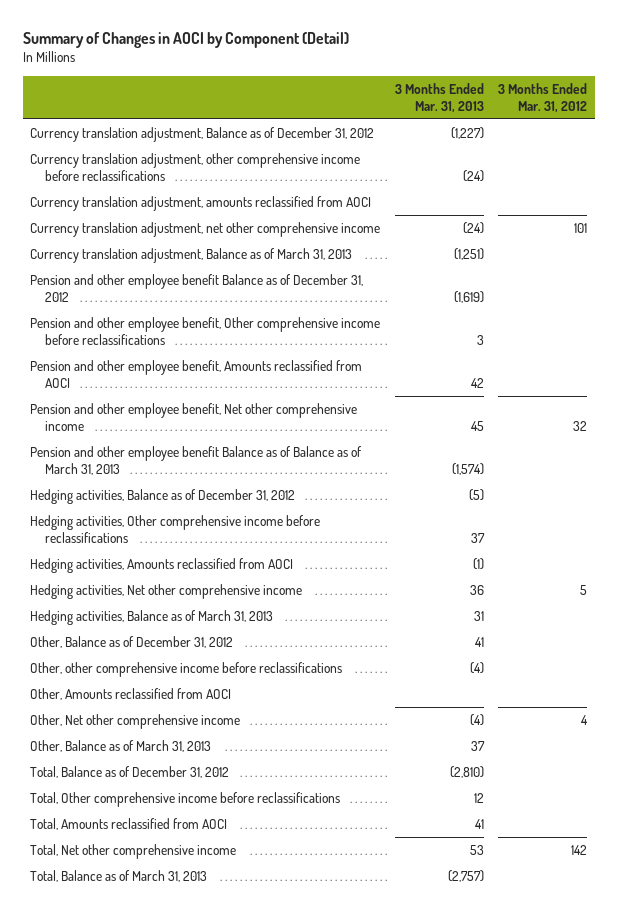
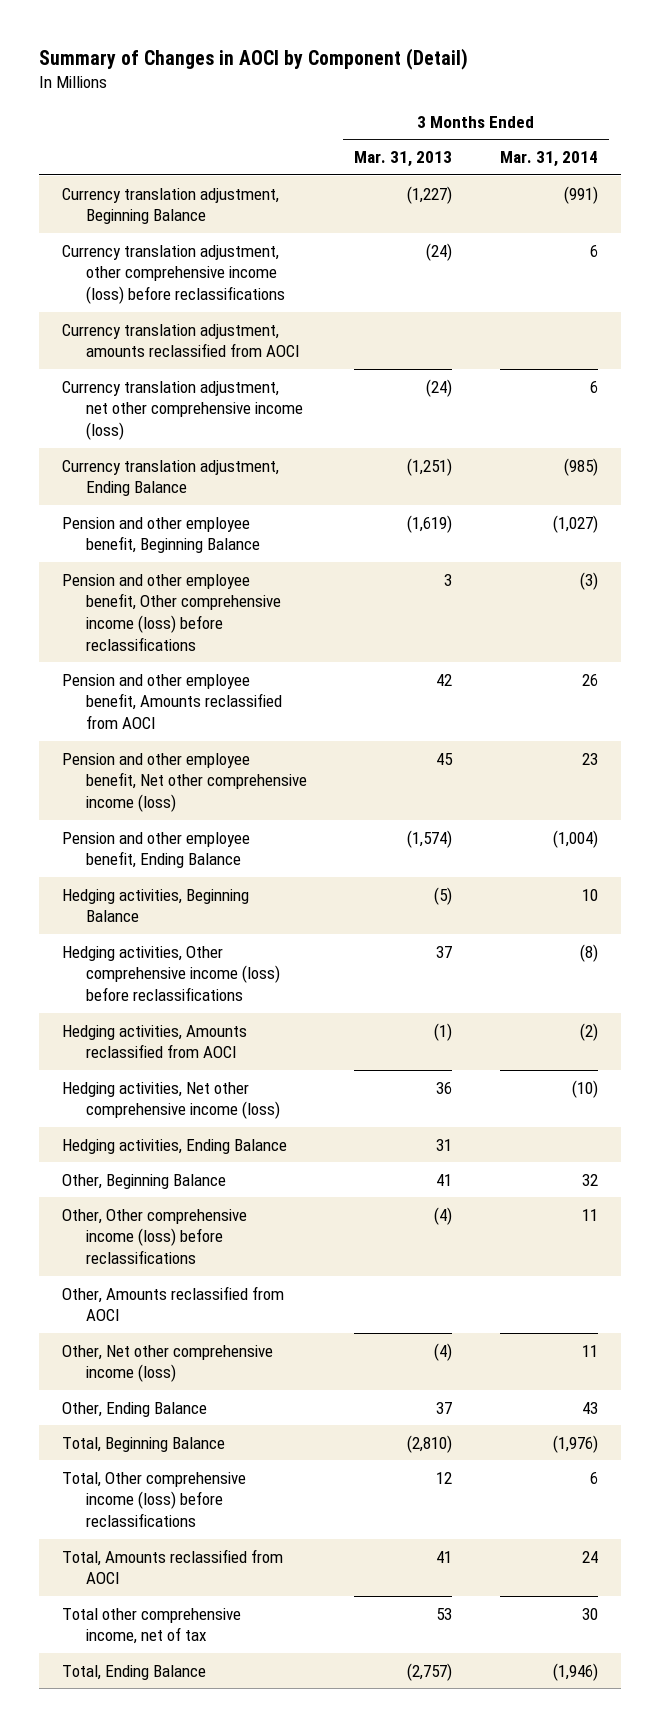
[498,82,588,113] 3 Months Ended Mar. 31, 2012 -> none
none -> [499,151,598,168] Mar. 31, 2014
[30,127,375,143] Currency translation adjustment, Balance as of December 31, 2012 -> [62,187,280,225] Currency translation adjustment, Beginning Balance
[30,153,361,181] Currency translation adjustment, other comprehensive income before reclassifications -> [62,244,286,304] Currency translation adjustment, other comprehensive income (loss) before reclassifications
[30,222,381,238] Currency translation adjustment, net other comprehensive income -> [62,380,304,440] Currency translation adjustment, net other comprehensive income (loss)
[30,248,353,264] Currency translation adjustment, Balance as of March 31, 2013 -> [62,459,280,497] Currency translation adjustment, Ending Balance
[30,274,364,302] Pension and other employee benefit Balance as of December 31, 2012 -> [62,516,261,554] Pension and other employee benefit, Beginning Balance
[30,317,381,345] Pension and other employee benefit, Other comprehensive income before reclassifications -> [62,573,282,651] Pension and other employee benefit, Other comprehensive income (loss) before reclassifications
[30,403,358,431] Pension and other employee benefit, Net other comprehensive income -> [62,752,308,812] Pension and other employee benefit, Net other comprehensive income (loss)
[30,446,363,475] Pension and other employee benefit Balance as of Balance as of March 31, 2013 -> [62,831,251,869] Pension and other employee benefit, Ending Balance
[30,489,296,505] Hedging activities, Balance as of December 31, 2012 -> [62,888,250,923] Hedging activities, Beginning Balance
[30,515,321,543] Hedging activities, Other comprehensive income before reclassifications -> [62,945,281,1001] Hedging activities, Other comprehensive income (loss) before reclassifications
[30,584,303,600] Hedging activities, Net other comprehensive income -> [62,1081,281,1120] Hedging activities, Net other comprehensive income (loss)
[30,610,274,626] Hedging activities, Balance as of March 31, 2013 -> [62,1138,288,1154] Hedging activities, Ending Balance
[30,636,234,649] Other, Balance as of December 31, 2012 -> [62,1173,227,1189] Other, Beginning Balance
[30,662,343,678] Other, other comprehensive income before reclassifications -> [62,1208,248,1264] Other, Other comprehensive income (loss) before reclassifications
[30,714,241,730] Other, Net other comprehensive income -> [62,1344,274,1383] Other, Net other comprehensive income (loss)
[30,740,212,753] Other, Balance as of March 31, 2013 -> [62,1401,208,1417] Other, Ending Balance
[30,766,230,779] Total, Balance as of December 31, 2012 -> [62,1436,226,1452] Total, Beginning Balance
[30,792,341,808] Total, Other comprehensive income before reclassifications -> [62,1471,247,1527] Total, Other comprehensive income (loss) before reclassifications
[30,844,237,860] Total, Net other comprehensive income -> [62,1607,242,1645] Total other comprehensive income, net of tax
[30,870,208,883] Total, Balance as of March 31, 2013 -> [62,1664,207,1680] Total, Ending Balance

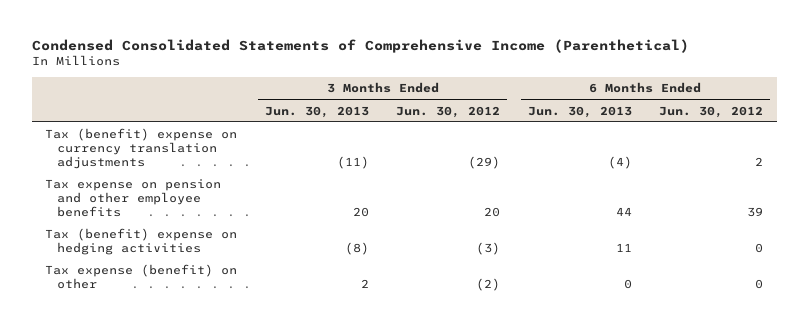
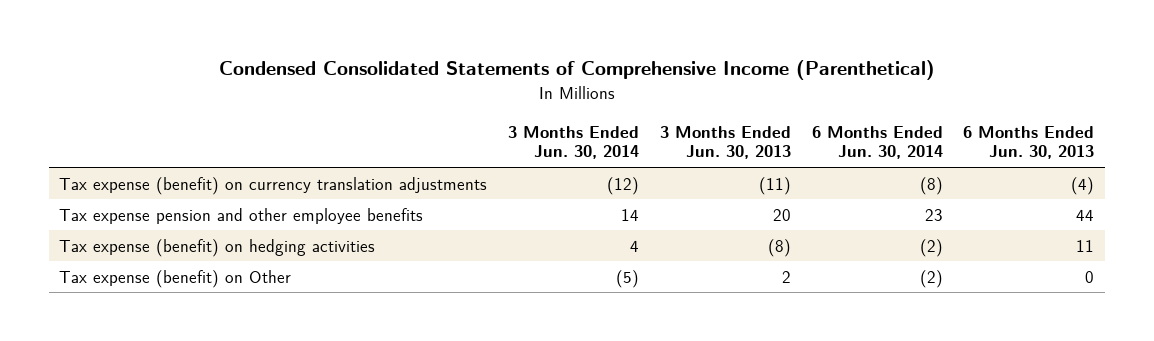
[396,105,501,118] Jun. 30, 2012 -> none
[659,105,764,118] Jun. 30, 2012 -> none
none -> [507,125,639,160] 3 Months Ended Jun. 30, 2014
none -> [811,125,943,160] 6 Months Ended Jun. 30, 2014
[45,128,238,169] Tax (benefit) expense on currency translation adjustments -> [59,176,488,195] Tax expense (benefit) on currency translation adjustments
[45,179,222,217] Tax expense on pension and other employee benefits -> [59,207,424,224] Tax expense pension and other employee benefits
[45,228,238,256] Tax (benefit) expense on hedging activities -> [59,238,376,257] Tax expense (benefit) on hedging activities
[45,264,238,290] Tax expense (benefit) on other -> [59,269,292,288] Tax expense (benefit) on Other

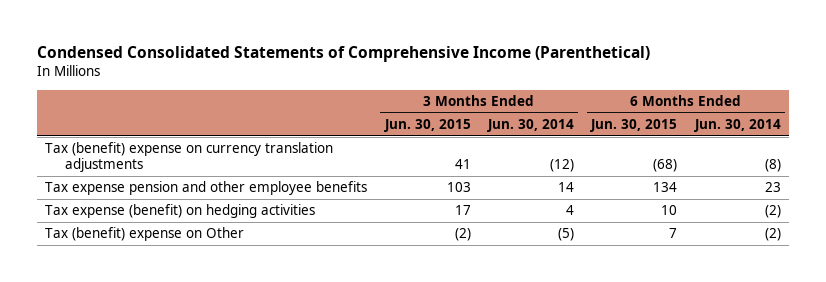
[659,125,791,160] 3 Months Ended Jun. 30, 2013 -> none
[963,125,1095,160] 6 Months Ended Jun. 30, 2013 -> none
none -> [383,118,471,132] Jun. 30, 2015
none -> [590,118,678,132] Jun. 30, 2015
[59,176,488,195] Tax expense (benefit) on currency translation adjustments -> [45,142,334,173] Tax (benefit) expense on currency translation adjustments
[59,269,292,288] Tax expense (benefit) on Other -> [45,227,245,242] Tax (benefit) expense on Other

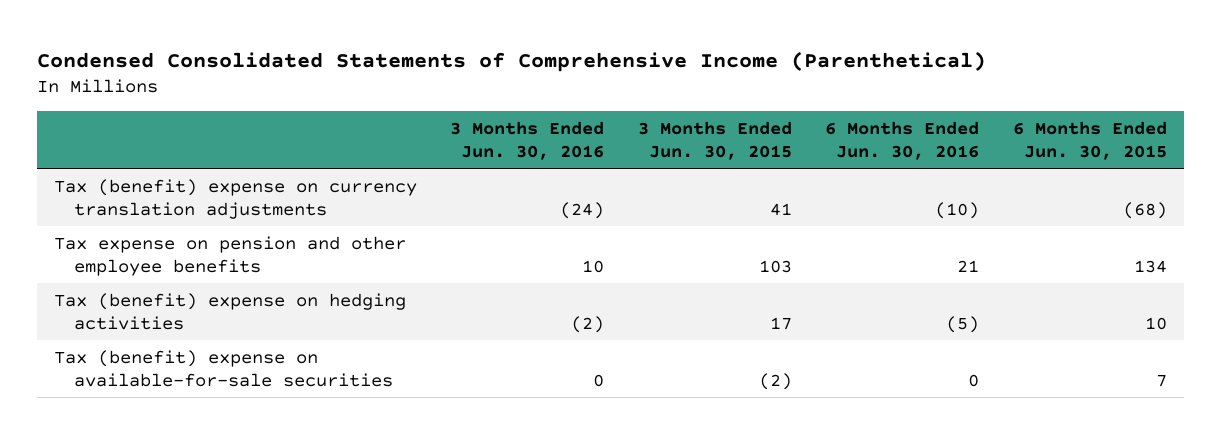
[486,118,574,132] Jun. 30, 2014 -> none
[693,118,781,132] Jun. 30, 2014 -> none
none -> [450,121,605,161] 3 Months Ended Jun. 30, 2016
none -> [825,121,980,161] 6 Months Ended Jun. 30, 2016
[45,181,368,196] Tax expense pension and other employee benefits -> [53,235,406,276] Tax expense on pension and other employee benefits
[45,204,316,219] Tax expense (benefit) on hedging activities -> [53,292,406,330] Tax (benefit) expense on hedging activities
[45,227,245,242] Tax (benefit) expense on Other -> [53,349,393,387] Tax (benefit) expense on available-for-sale securities

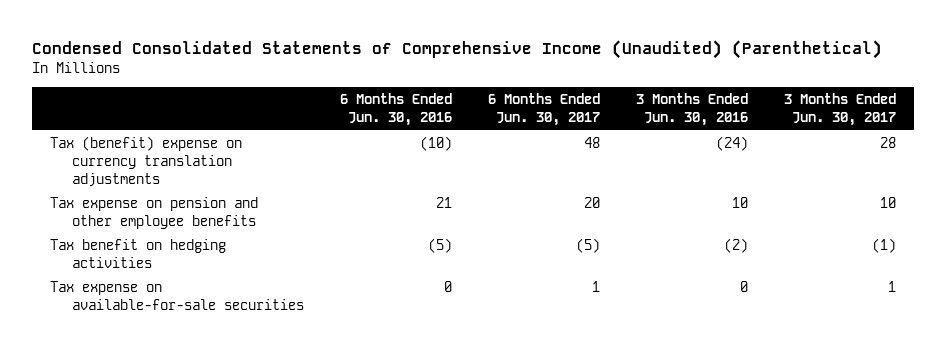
[36,50,986,72] Condensed Consolidated Statements of Comprehensive Income (Parenthetical) -> [32,40,883,60] Condensed Consolidated Statements of Comprehensive Income (Unaudited) (Parenthetical)
[637,121,792,161] 3 Months Ended Jun. 30, 2015 -> none
[1012,121,1167,161] 6 Months Ended Jun. 30, 2015 -> none
none -> [487,93,600,127] 6 Months Ended Jun. 30, 2017
none -> [784,93,897,127] 3 Months Ended Jun. 30, 2017
[53,292,406,330] Tax (benefit) expense on hedging activities -> [50,239,227,268] Tax benefit on hedging activities
[53,349,393,387] Tax (benefit) expense on available-for-sale securities -> [50,281,304,310] Tax expense on available-for-sale securities

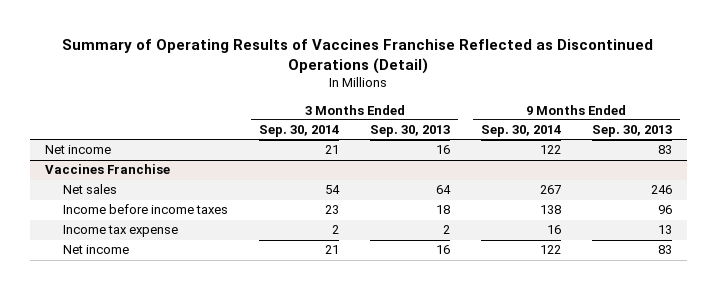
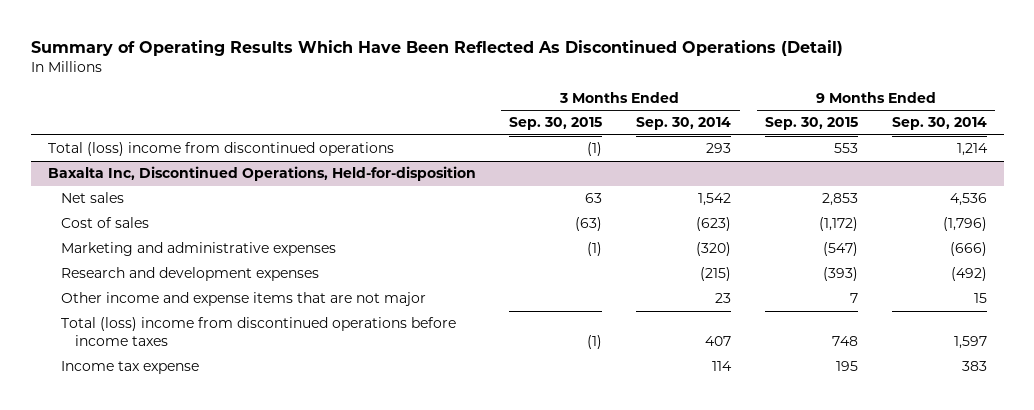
[62,38,654,74] Summary of Operating Results of Vaccines Franchise Reflected as Discontinued Operations (Detail) -> [30,39,843,56] Summary of Operating Results Which Have Been Reflected As Discontinued Operations (Detail)
[370,125,451,138] Sep. 30, 2013 -> none
[591,125,672,138] Sep. 30, 2013 -> none
none -> [509,117,603,131] Sep. 30, 2015
none -> [764,117,858,131] Sep. 30, 2015
[45,145,112,155] Net income -> none
[45,164,171,175] Vaccines Franchise -> none
[63,245,130,255] Net income -> none
none -> [47,142,394,157] Total (loss) income from discontinued operations
none -> [47,166,476,182] Baxalta Inc, Discontinued Operations, Held-for-disposition
[325,185,341,195] 54 -> [698,193,732,207] 1,542
[539,185,561,195] 267 -> [949,193,987,207] 4,536
none -> [61,217,150,229] Cost of sales
none -> [61,242,337,257] Marketing and administrative expenses
none -> [61,267,320,282] Research and development expenses
none -> [61,292,427,307] Other income and expense items that are not major
[63,204,229,215] Income before income taxes -> [61,317,457,347] Total (loss) income from discontinued operations before income taxes
[325,205,340,215] 23 -> [705,336,732,347] 407
[539,205,561,215] 138 -> [953,336,987,350] 1,597
[332,225,340,235] 2 -> [712,361,733,372] 114
[546,225,561,235] 16 -> [961,361,987,372] 383

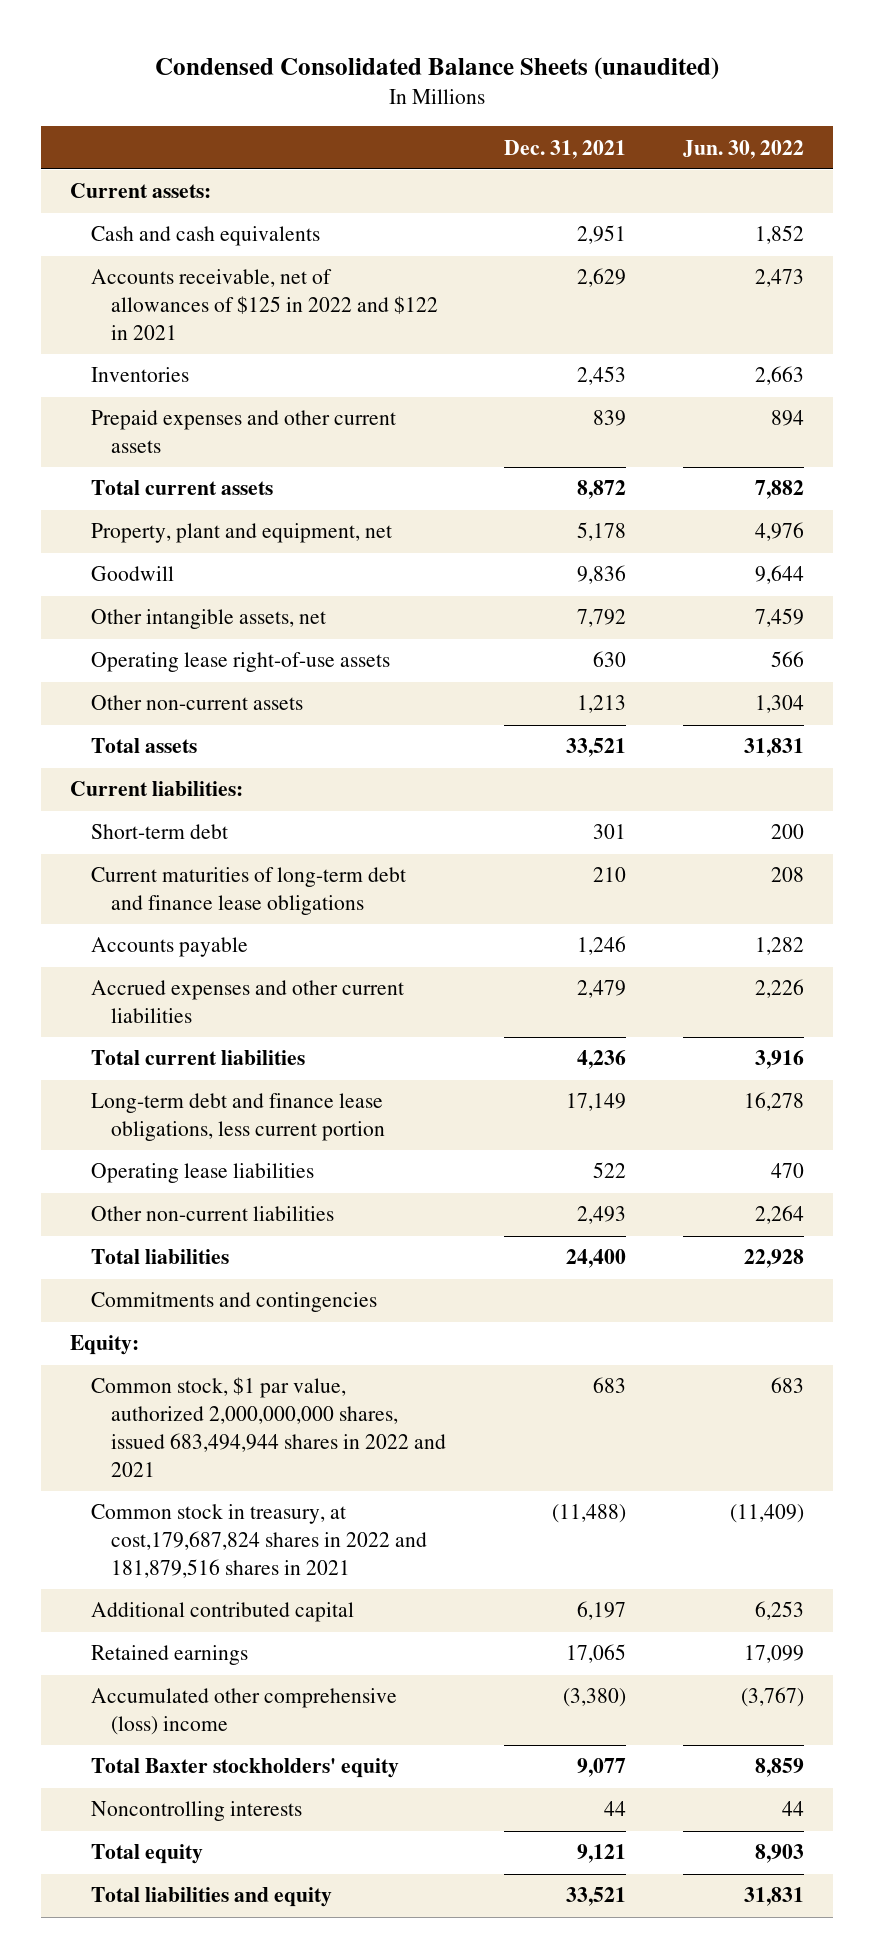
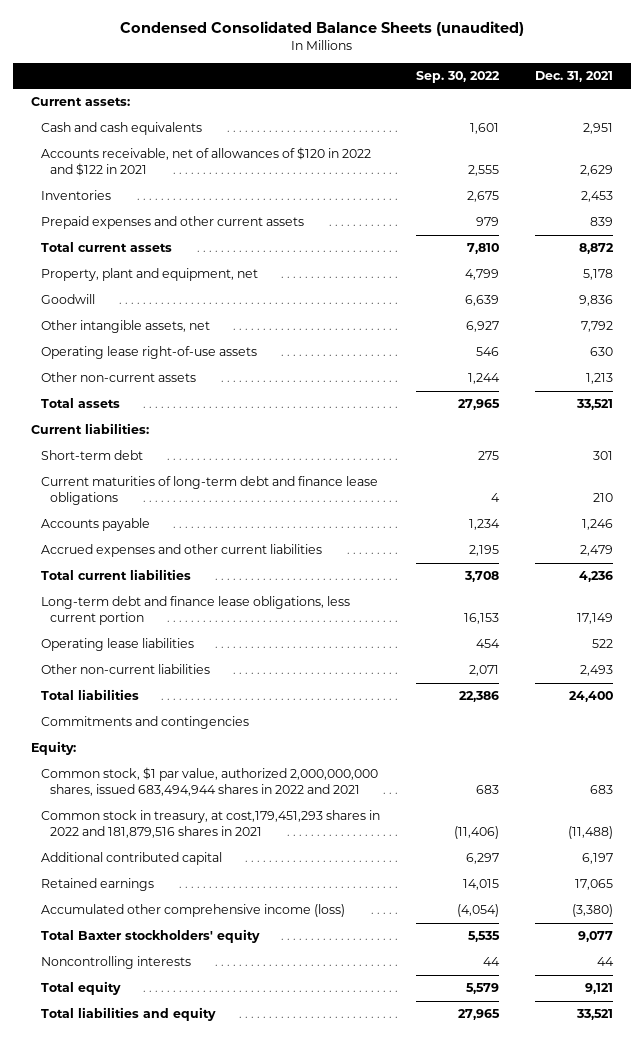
[683,139,805,159] Jun. 30, 2022 -> none
none -> [415,70,500,83] Sep. 30, 2022
[90,269,439,341] Accounts receivable, net of allowances of $125 in 2022 and $122 in 2021 -> [40,147,371,177] Accounts receivable, net of allowances of $120 in 2022 and $122 in 2021
[90,1504,428,1579] Common stock in treasury, at cost,179,687,824 shares in 2022 and 181,879,516 shares in 2021 -> [40,810,380,839] Common stock in treasury, at cost,179,451,293 shares in 2022 and 181,879,516 shares in 2021
[90,1688,397,1736] Accumulated other comprehensive (loss) income -> [40,904,345,918] Accumulated other comprehensive income (loss)

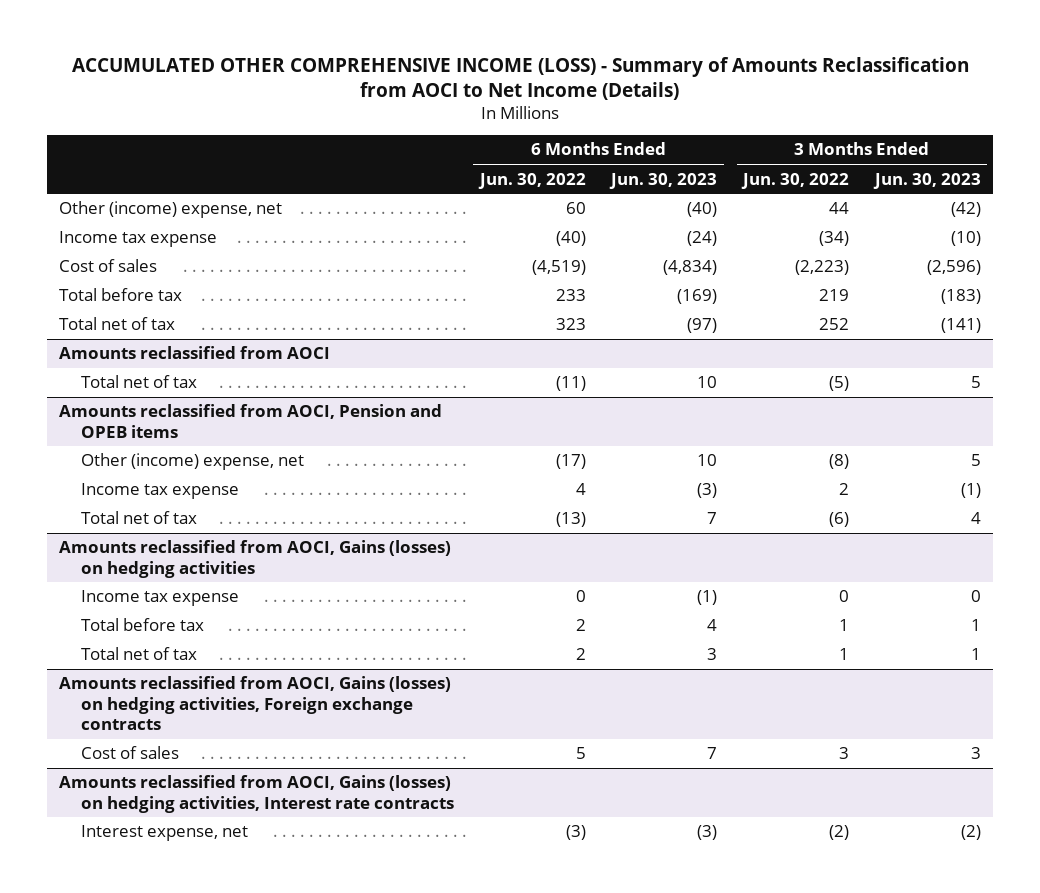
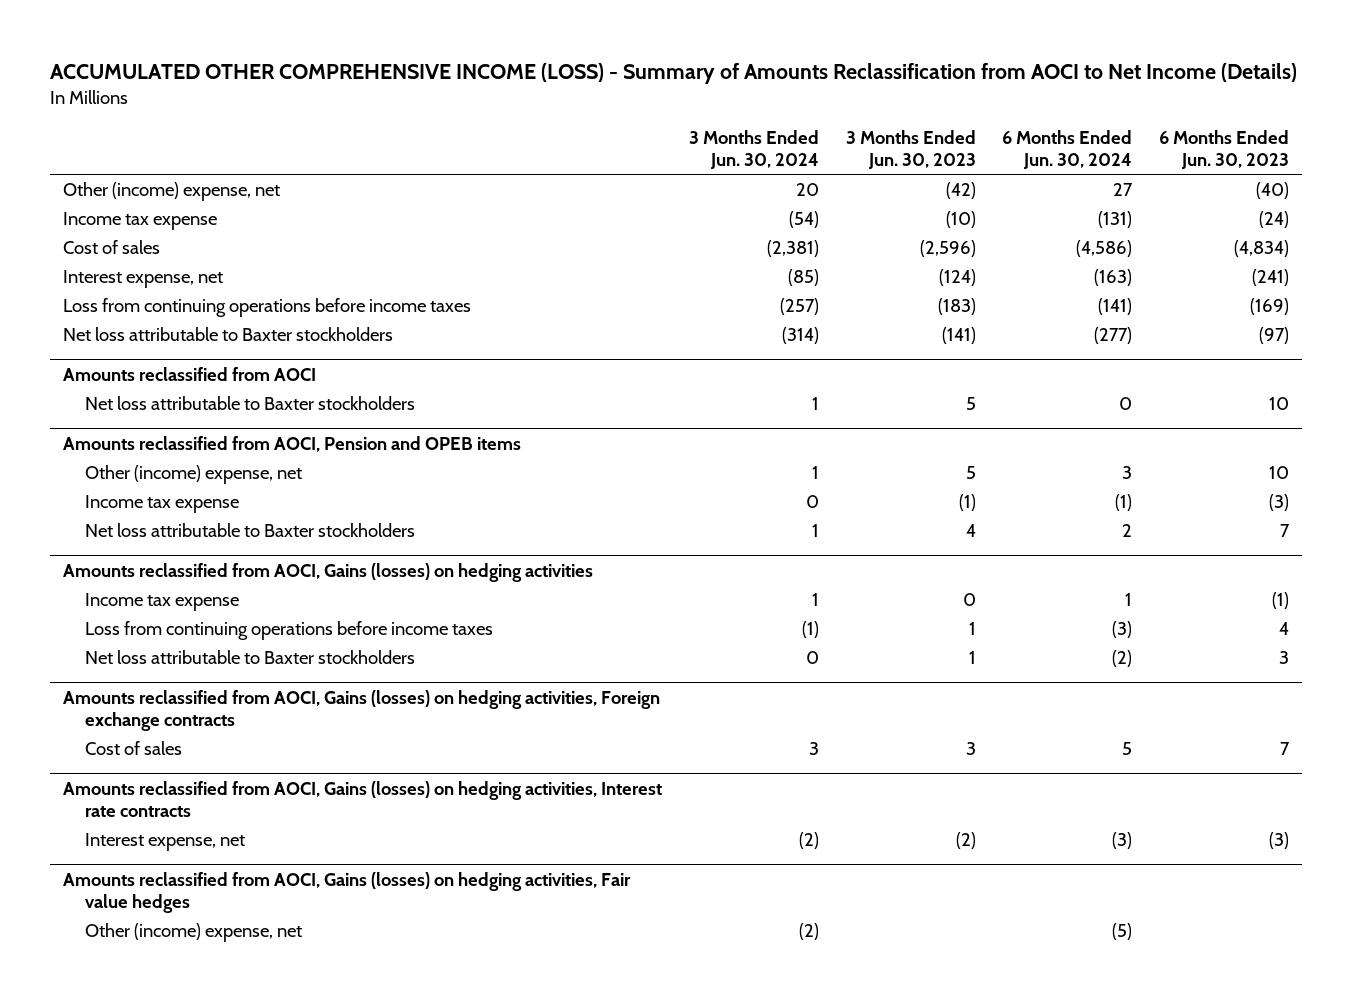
[477,172,586,189] Jun. 30, 2022 -> none
[740,172,849,189] Jun. 30, 2022 -> none
none -> [689,130,820,170] 3 Months Ended Jun. 30, 2024
none -> [1002,130,1133,170] 6 Months Ended Jun. 30, 2024
none -> [63,270,224,289] Interest expense, net
[59,288,183,302] Total before tax -> [63,298,472,318] Loss from continuing operations before income taxes
[59,317,176,331] Total net of tax -> [63,327,394,342] Net loss attributable to Baxter stockholders
[81,375,198,389] Total net of tax -> [85,396,416,411] Net loss attributable to Baxter stockholders
[81,511,198,525] Total net of tax -> [85,523,416,538] Net loss attributable to Baxter stockholders
[81,618,205,632] Total before tax -> [85,621,494,641] Loss from continuing operations before income taxes
[81,647,198,661] Total net of tax -> [85,650,416,665] Net loss attributable to Baxter stockholders
none -> [63,872,632,914] Amounts reclassified from AOCI, Gains (losses) on hedging activities, Fair value hedges
none -> [85,923,303,943] Other (income) expense, net

